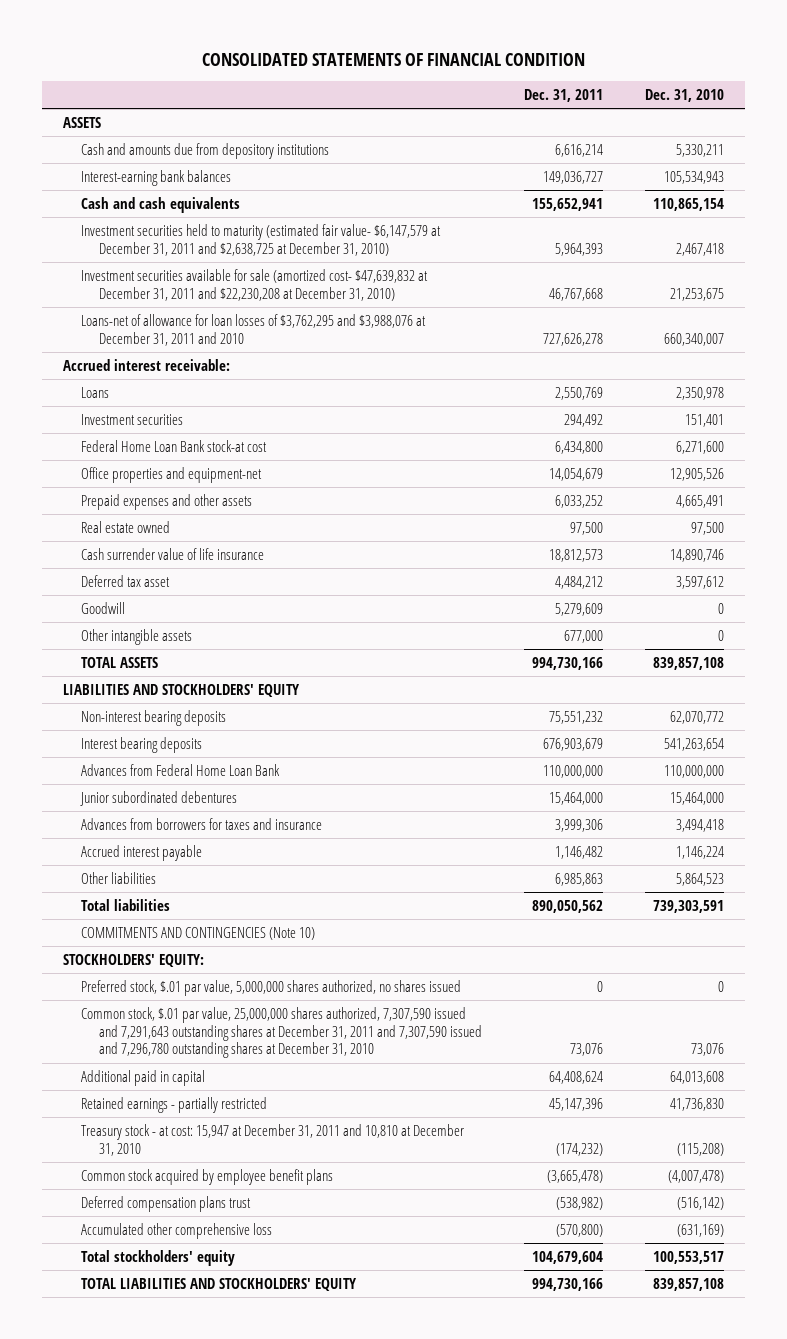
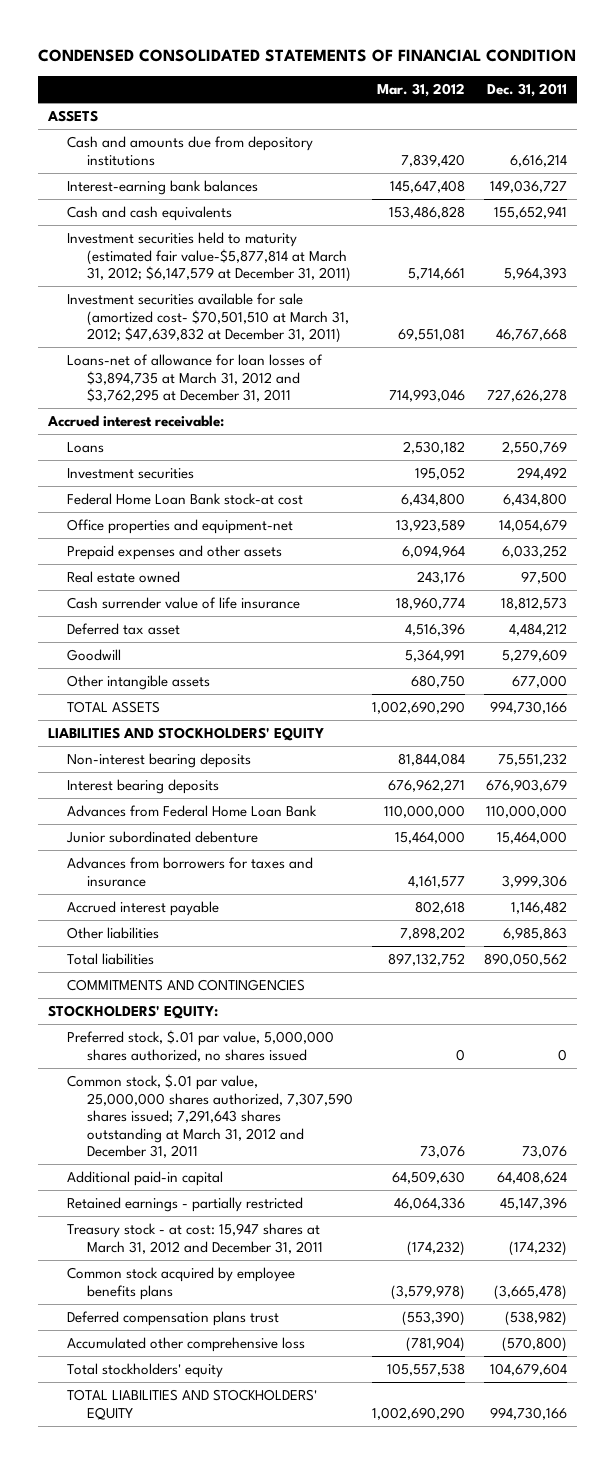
[201,52,585,66] CONSOLIDATED STATEMENTS OF FINANCIAL CONDITION -> [38,49,577,63] CONDENSED CONSOLIDATED STATEMENTS OF FINANCIAL CONDITION
[644,89,724,103] Dec. 31, 2010 -> none
none -> [376,83,465,98] Mar. 31, 2012
[81,224,442,256] Investment securities held to maturity (estimated fair value- $6,147,579 at December 31, 2011 and $2,638,725 at December 31, 2010) -> [67,231,351,283] Investment securities held to maturity (estimated fair value-$5,877,814 at March 31, 2012; $6,147,579 at December 31, 2011)
[81,269,429,301] Investment securities available for sale (amortized cost- $47,639,832 at December 31, 2011 and $22,230,208 at December 31, 2010) -> [67,292,349,344] Investment securities available for sale (amortized cost- $70,501,510 at March 31, 2012; $47,639,832 at December 31, 2011)
[81,314,427,346] Loans-net of allowance for loan losses of $3,762,295 and $3,988,076 at December 31, 2011 and 2010 -> [67,353,324,403] Loans-net of allowance for loan losses of $3,894,735 at March 31, 2012 and $3,762,295 at December 31, 2011
[80,791,238,807] Junior subordinated debentures -> [66,830,259,843] Junior subordinated debenture
[81,927,316,941] COMMITMENTS AND CONTINGENCIES (Note 10) -> [67,978,306,991] COMMITMENTS AND CONTINGENCIES
[81,1007,482,1059] Common stock, $.01 par value, 25,000,000 shares authorized, 7,307,590 issued and 7,291,643 outstanding shares at December 31, 2011 and 7,307,590 issued and 7,296,780 outstanding shares at December 31, 2010 -> [67,1073,353,1159] Common stock, $.01 par value, 25,000,000 shares authorized, 7,307,590 shares issued; 7,291,643 shares outstanding at March 31, 2012 and December 31, 2011
[81,1070,206,1087] Additional paid in capital -> [67,1170,224,1186] Additional paid-in capital
[81,1124,465,1156] Treasury stock - at cost: 15,947 at December 31, 2011 and 10,810 at December 31, 2010 -> [67,1222,323,1254] Treasury stock - at cost: 15,947 shares at March 31, 2012 and December 31, 2011
[81,1169,334,1186] Common stock acquired by employee benefit plans -> [67,1266,296,1300] Common stock acquired by employee benefits plans

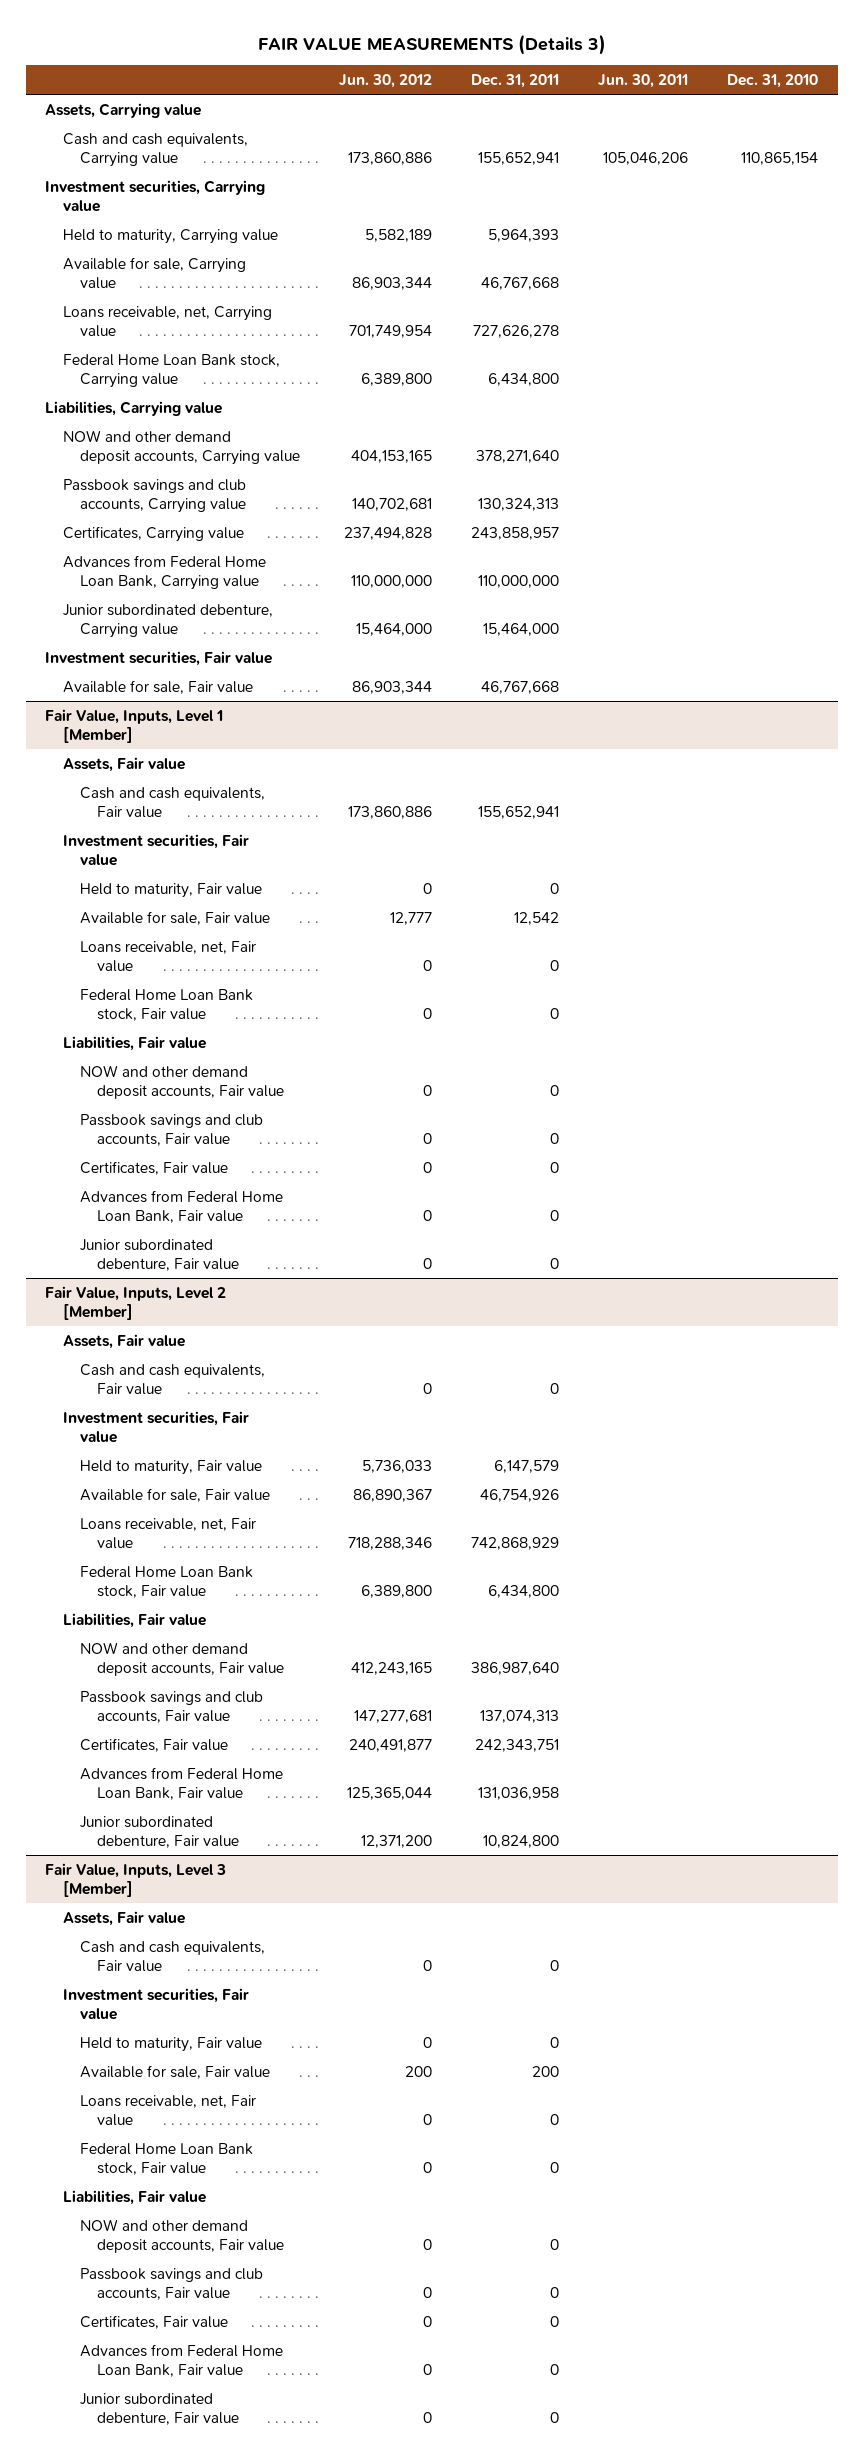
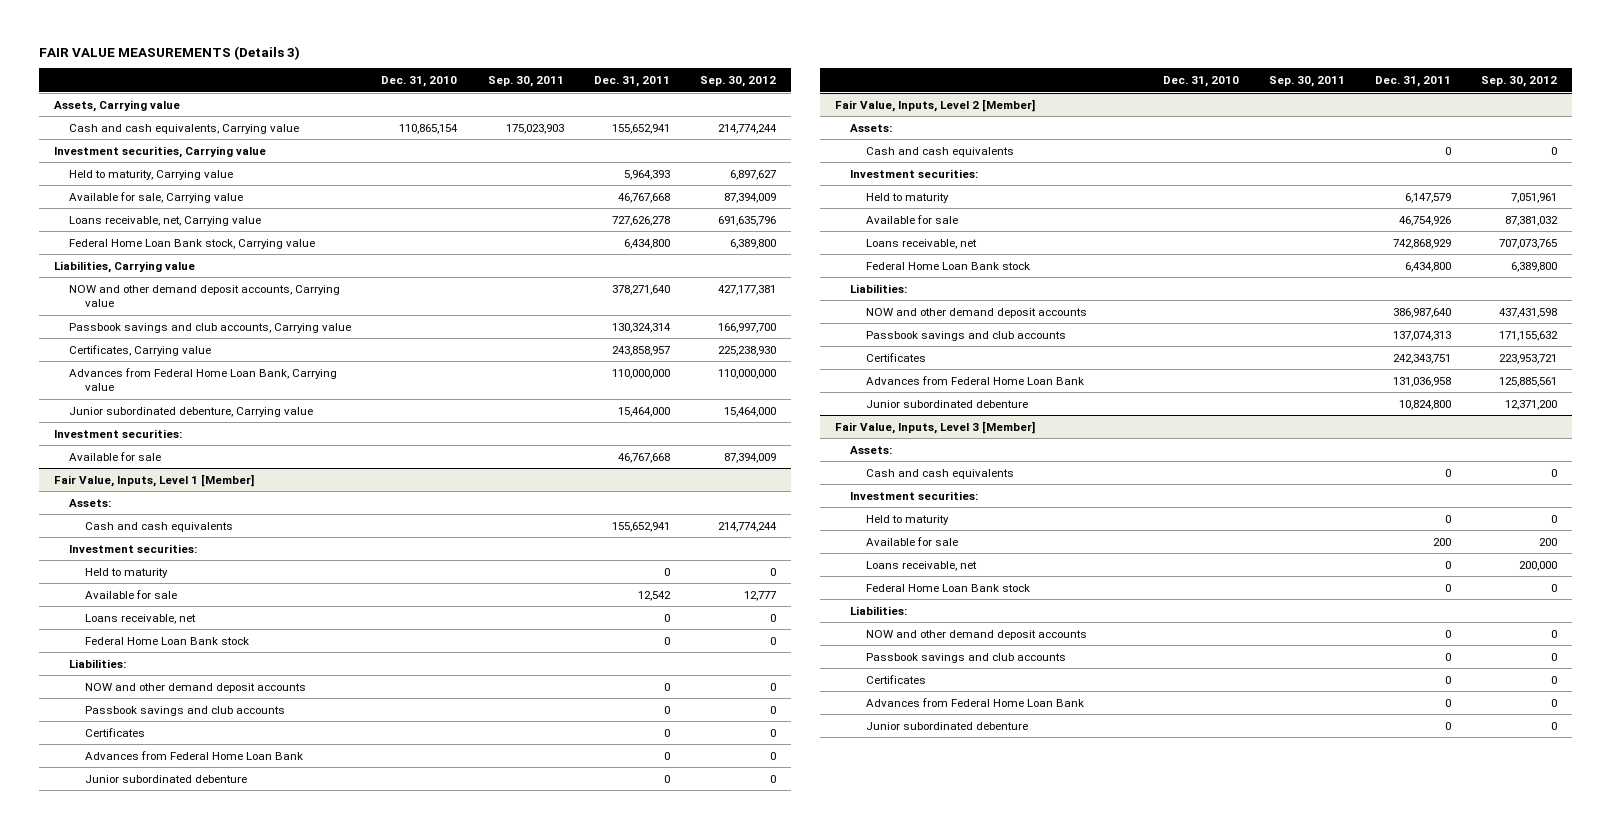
[338,73,432,88] Jun. 30, 2012 -> none
[598,73,689,88] Jun. 30, 2011 -> none
none -> [487,76,564,88] Sep. 30, 2011
none -> [699,76,776,88] Sep. 30, 2012
[478,497,560,511] 130,324,313 -> [611,322,671,333] 130,324,314
[45,650,273,666] Investment securities, Fair value -> [53,428,182,438] Investment securities:
[62,679,253,694] Available for sale, Fair value -> [69,451,162,461] Available for sale
[62,756,185,772] Assets, Fair value -> [69,498,112,507] Assets:
[79,786,265,818] Cash and cash equivalents, Fair value -> [84,521,233,532] Cash and cash equivalents
[62,833,249,866] Investment securities, Fair value -> [69,543,198,553] Investment securities:
[79,882,262,898] Held to maturity, Fair value -> [84,567,168,578] Held to maturity
[79,910,270,925] Available for sale, Fair value -> [84,589,177,599] Available for sale
[79,940,256,972] Loans receivable, net, Fair value -> [84,613,196,624] Loans receivable, net
[79,988,253,1021] Federal Home Loan Bank stock, Fair value -> [84,636,249,645] Federal Home Loan Bank stock
[62,1035,206,1051] Liabilities, Fair value -> [69,658,127,668] Liabilities:
[79,1064,285,1099] NOW and other demand deposit accounts, Fair value -> [84,682,306,693] NOW and other demand deposit accounts
[79,1113,263,1146] Passbook savings and club accounts, Fair value -> [84,705,285,716] Passbook savings and club accounts
[79,1160,228,1175] Certificates, Fair value -> [84,727,145,737] Certificates
[79,1189,283,1223] Advances from Federal Home Loan Bank, Fair value -> [84,750,303,760] Advances from Federal Home Loan Bank
[79,1238,240,1271] Junior subordinated debenture, Fair value -> [84,774,247,783] Junior subordinated debenture
[62,1333,185,1349] Assets, Fair value -> [850,123,893,132] Assets:
[79,1363,265,1395] Cash and cash equivalents, Fair value -> [865,146,1014,157] Cash and cash equivalents
[62,1410,249,1443] Investment securities, Fair value -> [850,168,979,178] Investment securities:
[79,1459,262,1475] Held to maturity, Fair value -> [865,192,949,203] Held to maturity
[79,1487,270,1502] Available for sale, Fair value -> [865,214,958,224] Available for sale
[79,1517,256,1549] Loans receivable, net, Fair value -> [865,238,977,249] Loans receivable, net
[79,1565,253,1598] Federal Home Loan Bank stock, Fair value -> [865,261,1030,270] Federal Home Loan Bank stock
[62,1612,206,1628] Liabilities, Fair value -> [850,283,908,293] Liabilities:
[79,1641,285,1676] NOW and other demand deposit accounts, Fair value -> [865,307,1087,318] NOW and other demand deposit accounts
[79,1690,263,1723] Passbook savings and club accounts, Fair value -> [865,330,1066,341] Passbook savings and club accounts
[79,1737,228,1752] Certificates, Fair value -> [865,352,926,362] Certificates
[79,1766,283,1800] Advances from Federal Home Loan Bank, Fair value -> [865,375,1084,385] Advances from Federal Home Loan Bank
[79,1815,240,1848] Junior subordinated debenture, Fair value -> [865,399,1028,408] Junior subordinated debenture
[62,1910,185,1926] Assets, Fair value -> [850,445,893,454] Assets:
[79,1940,265,1972] Cash and cash equivalents, Fair value -> [865,468,1014,479] Cash and cash equivalents
[62,1987,249,2020] Investment securities, Fair value -> [850,490,979,500] Investment securities:
[79,2036,262,2052] Held to maturity, Fair value -> [865,514,949,525] Held to maturity
[79,2064,270,2079] Available for sale, Fair value -> [865,536,958,546] Available for sale
[79,2094,256,2126] Loans receivable, net, Fair value -> [865,560,977,571] Loans receivable, net
[79,2142,253,2175] Federal Home Loan Bank stock, Fair value -> [865,583,1030,592] Federal Home Loan Bank stock
[62,2189,206,2205] Liabilities, Fair value -> [850,605,908,615] Liabilities:
[79,2218,285,2253] NOW and other demand deposit accounts, Fair value -> [865,629,1087,640] NOW and other demand deposit accounts
[79,2267,263,2300] Passbook savings and club accounts, Fair value -> [865,652,1066,663] Passbook savings and club accounts
[79,2314,228,2329] Certificates, Fair value -> [865,674,926,684] Certificates
[79,2343,283,2377] Advances from Federal Home Loan Bank, Fair value -> [865,697,1084,707] Advances from Federal Home Loan Bank
[79,2392,240,2425] Junior subordinated debenture, Fair value -> [865,721,1028,730] Junior subordinated debenture

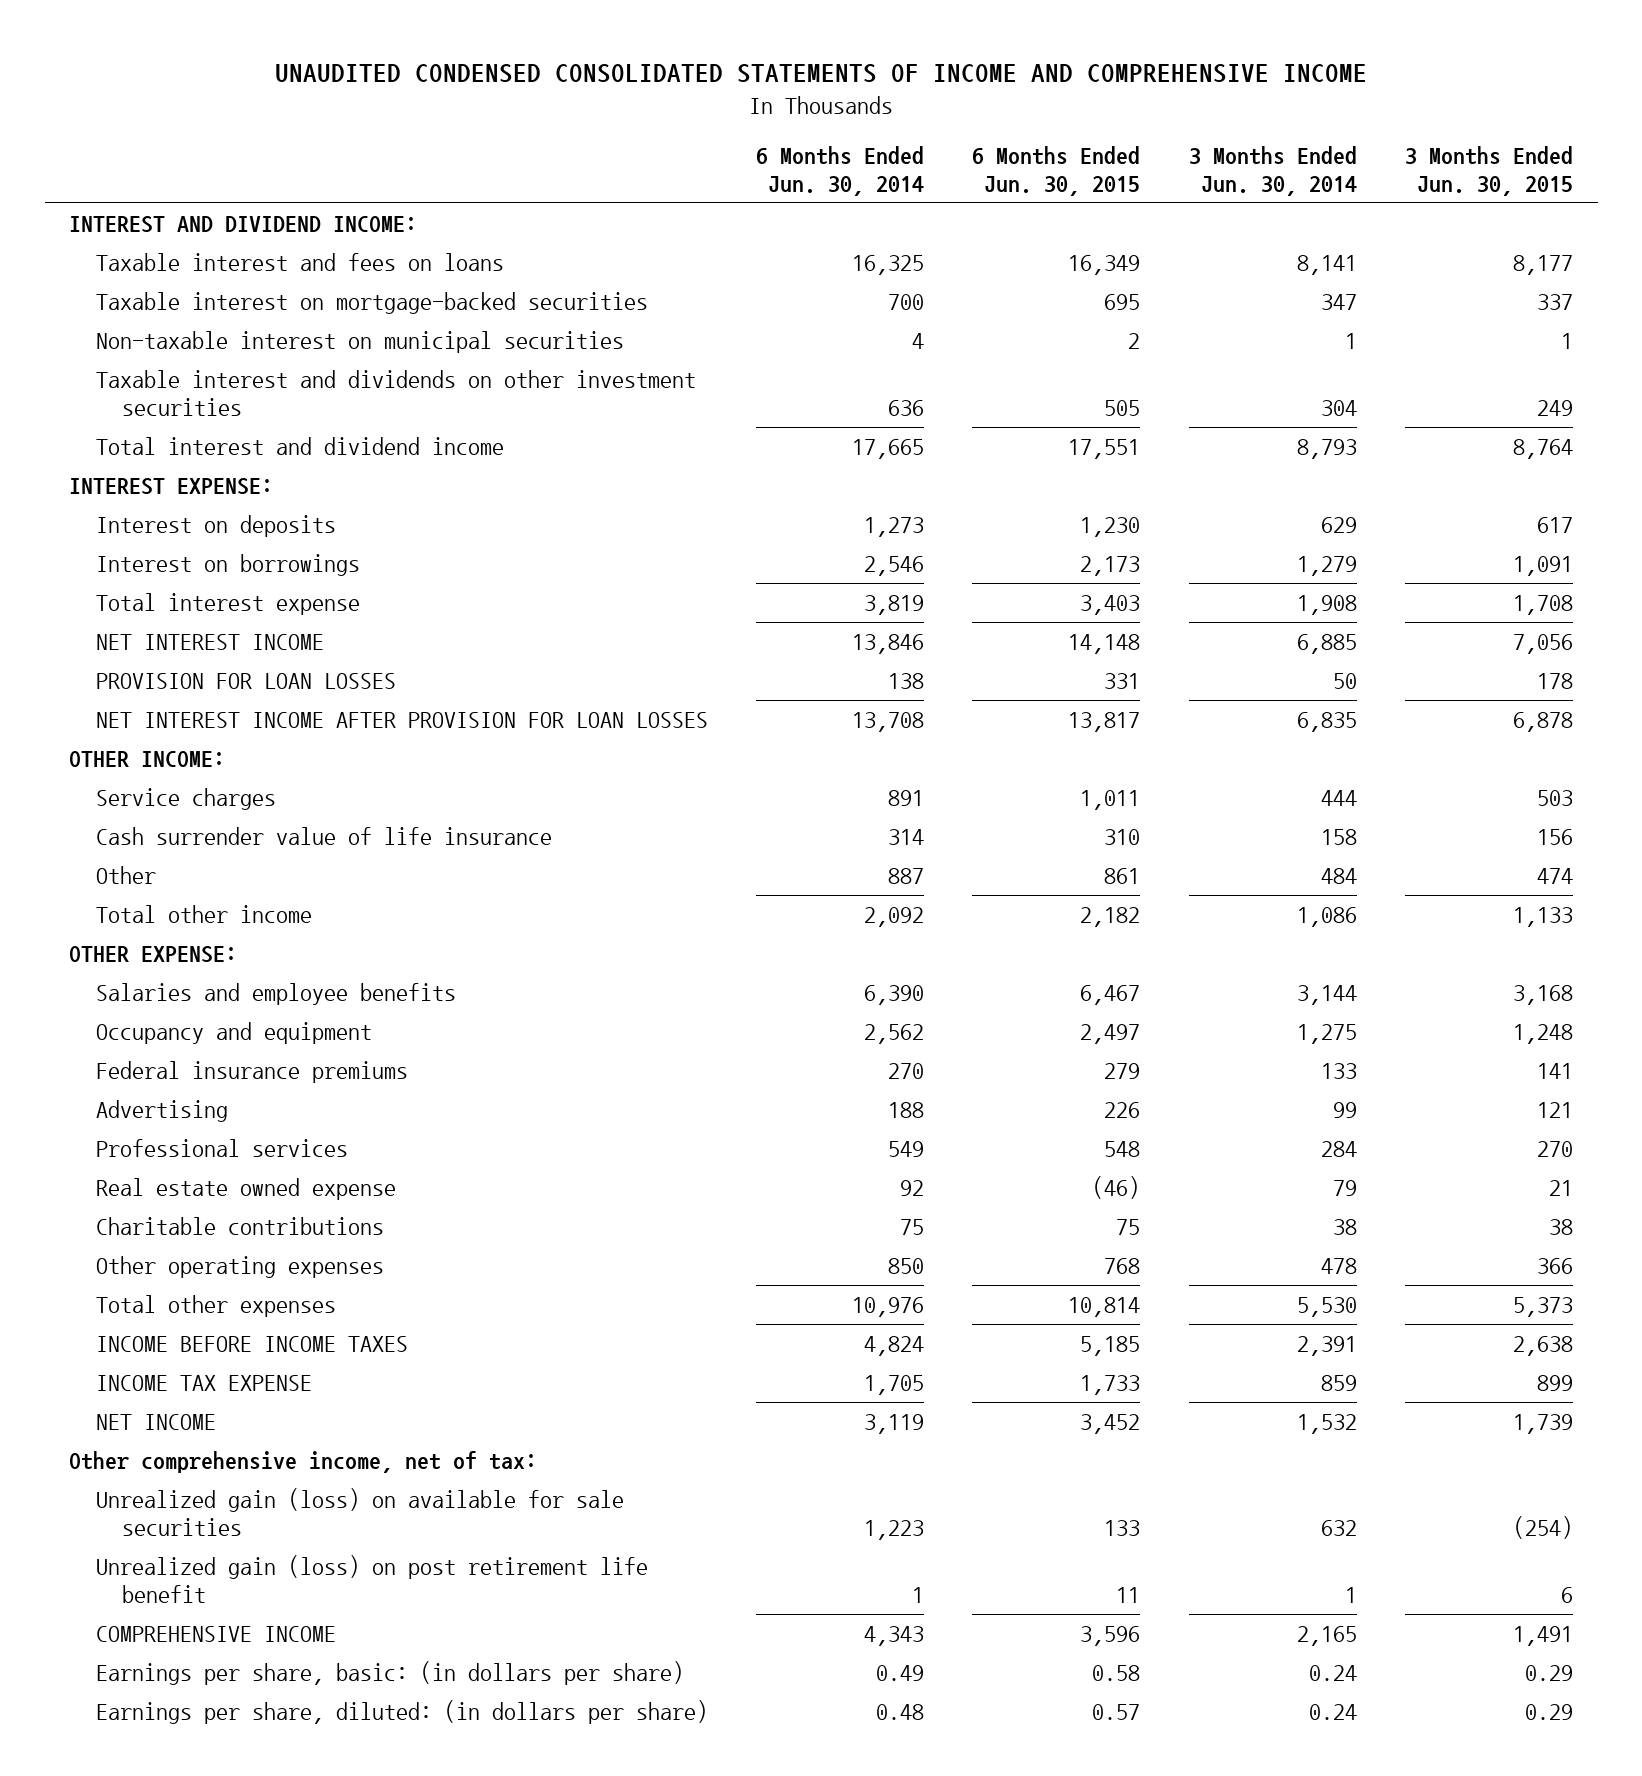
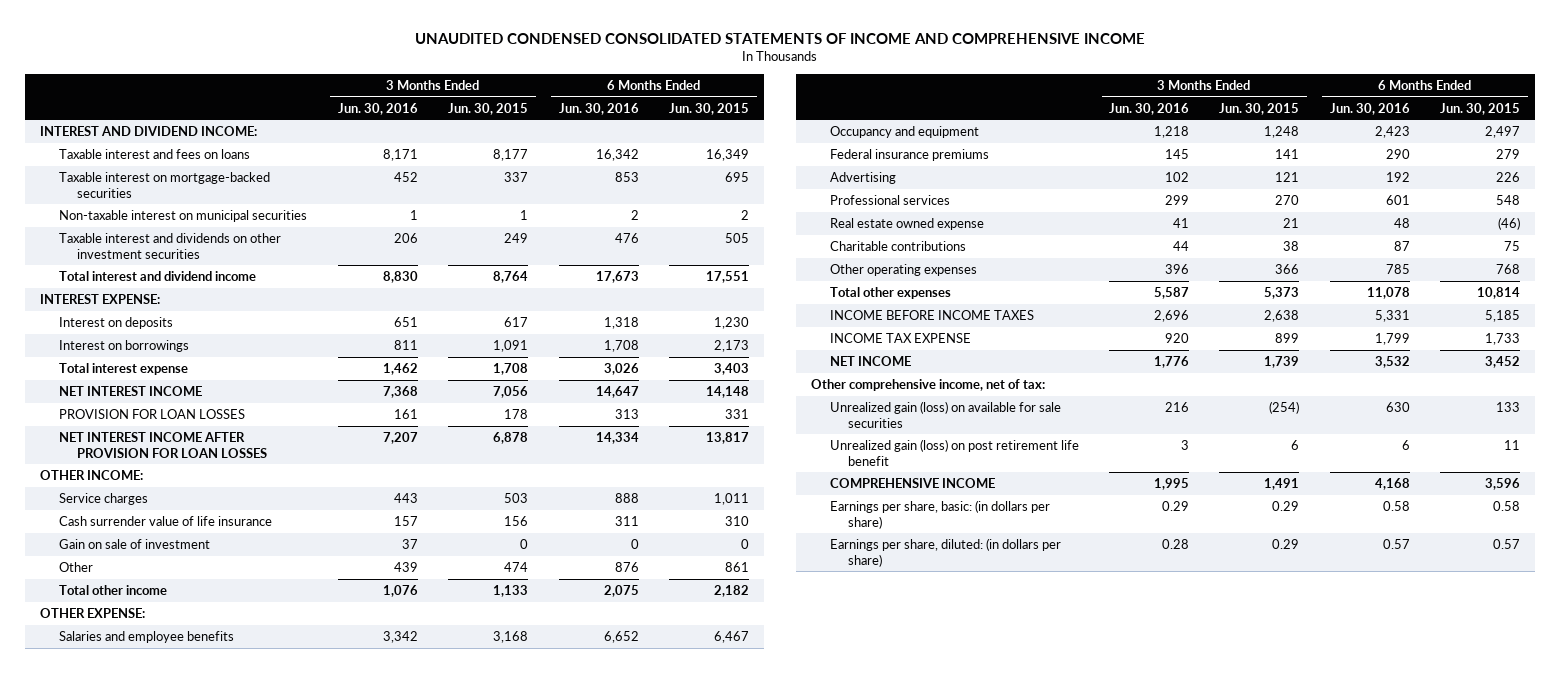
[755,145,924,196] 6 Months Ended Jun. 30, 2014 -> none
[1188,145,1357,196] 3 Months Ended Jun. 30, 2014 -> none
none -> [337,102,418,115] Jun. 30, 2016
none -> [558,102,639,115] Jun. 30, 2016
none -> [58,538,210,549] Gain on sale of investment

